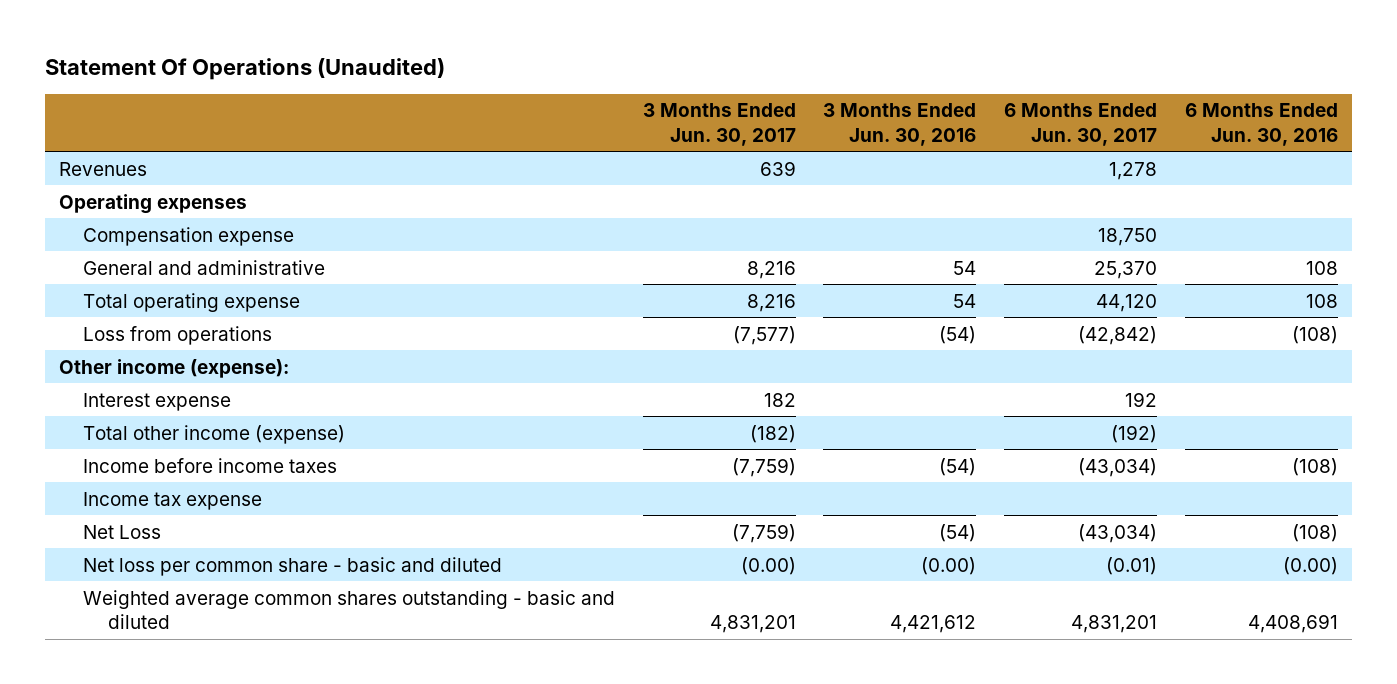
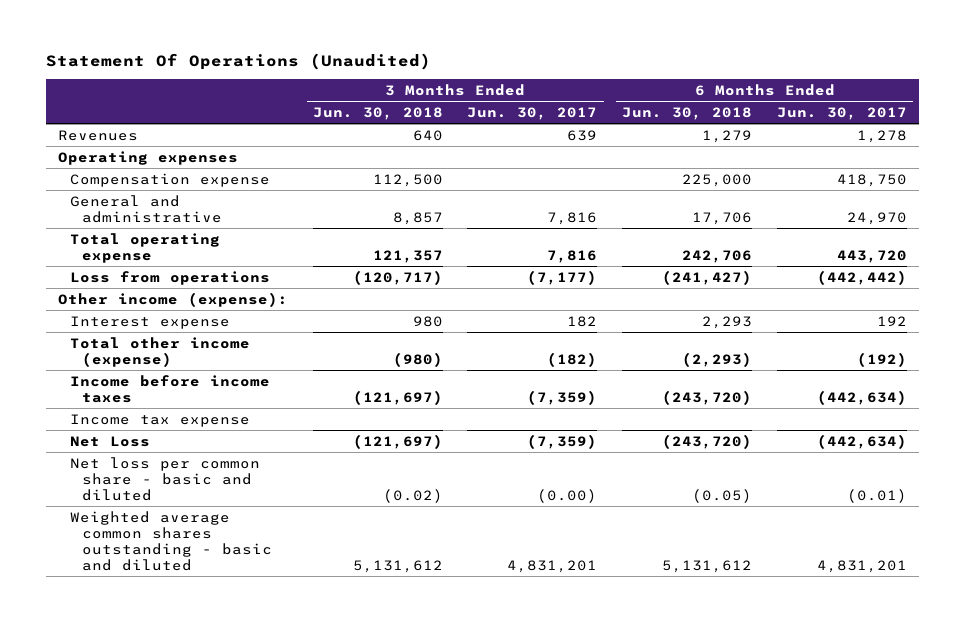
[823,103,977,146] 3 Months Ended Jun. 30, 2016 -> none
[1184,103,1338,146] 6 Months Ended Jun. 30, 2016 -> none
none -> [312,107,443,121] Jun. 30, 2018
none -> [622,107,753,121] Jun. 30, 2018
[1098,227,1158,246] 18,750 -> [836,173,907,187] 418,750
[746,260,796,279] 8,216 -> [547,211,598,225] 7,816
[1094,260,1158,279] 25,370 -> [846,211,907,225] 24,970
[746,293,796,312] 8,216 -> [547,249,598,263] 7,816
[1096,293,1158,312] 44,120 -> [836,249,907,263] 443,720
[732,325,796,345] (7,577) -> [527,269,598,285] (7,177)
[1078,325,1158,345] (42,842) -> [816,269,907,285] (442,442)
[731,457,796,477] (7,759) -> [527,389,598,405] (7,359)
[1078,457,1158,477] (43,034) -> [816,389,907,405] (442,634)
[731,523,796,543] (7,759) -> [527,433,598,449] (7,359)
[1078,523,1158,543] (43,034) -> [816,433,907,449] (442,634)

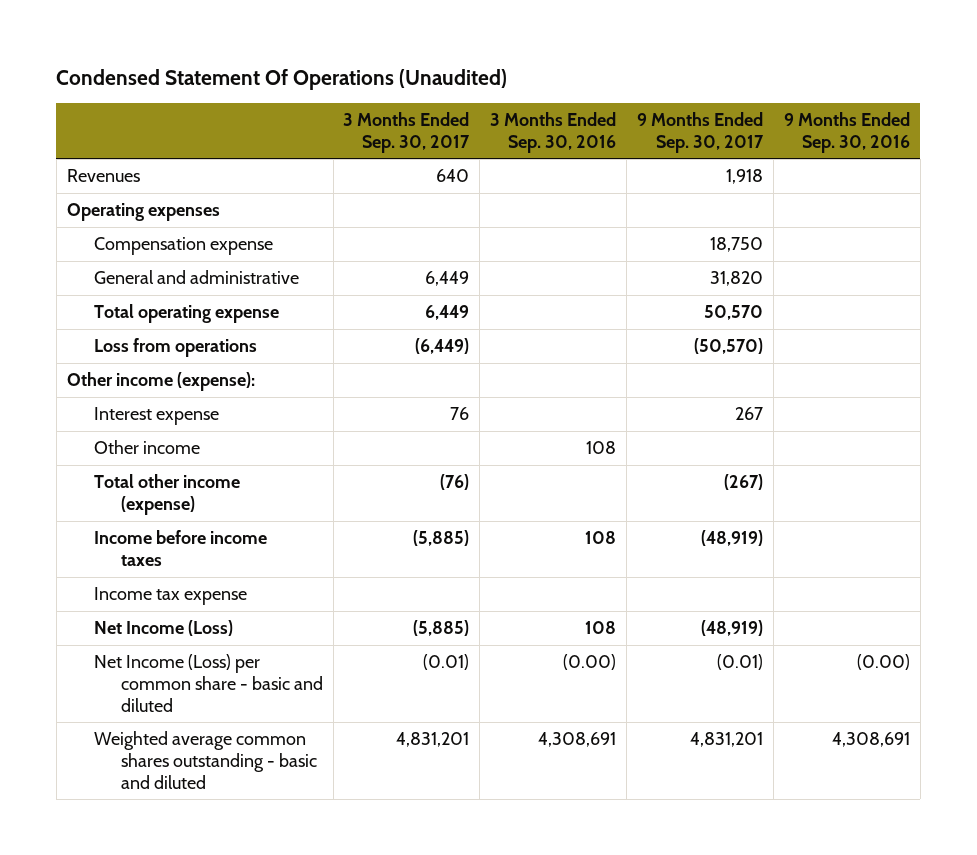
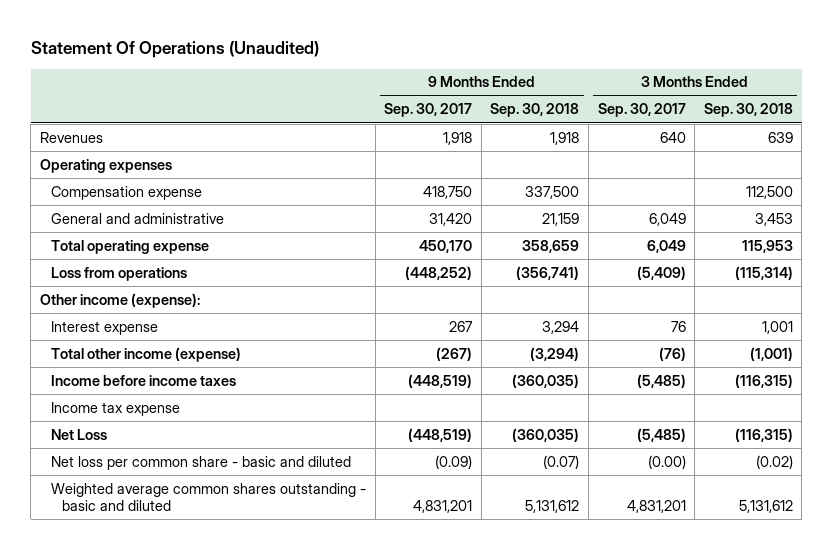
[56,68,508,90] Condensed Statement Of Operations (Unaudited) -> [30,40,319,58] Statement Of Operations (Unaudited)
[490,111,617,153] 3 Months Ended Sep. 30, 2016 -> none
[783,111,910,153] 9 Months Ended Sep. 30, 2016 -> none
none -> [490,103,580,118] Sep. 30, 2018
none -> [703,103,793,118] Sep. 30, 2018
[710,237,764,253] 18,750 -> [423,185,473,199] 418,750
[425,271,470,287] 6,449 -> [648,212,686,226] 6,049
[710,271,764,287] 31,820 -> [429,212,473,226] 31,420
[425,305,470,321] 6,449 -> [646,239,686,253] 6,049
[704,305,764,321] 50,570 -> [419,239,473,253] 450,170
[415,338,470,355] (6,449) -> [636,265,686,280] (5,409)
[694,338,764,355] (50,570) -> [405,265,473,280] (448,252)
[93,440,200,455] Other income -> none
[413,530,470,547] (5,885) -> [636,373,686,388] (5,485)
[701,530,764,547] (48,919) -> [408,373,473,388] (448,519)
[93,620,233,637] Net Income (Loss) -> [50,428,107,440] Net Loss
[413,620,470,637] (5,885) -> [636,427,686,442] (5,485)
[701,620,764,637] (48,919) -> [408,427,473,442] (448,519)
[93,654,323,712] Net Income (Loss) per common share - basic and diluted -> [50,455,351,470] Net loss per common share - basic and diluted
[423,654,470,671] (0.01) -> [647,454,686,469] (0.00)
[717,654,764,671] (0.01) -> [435,454,473,469] (0.09)

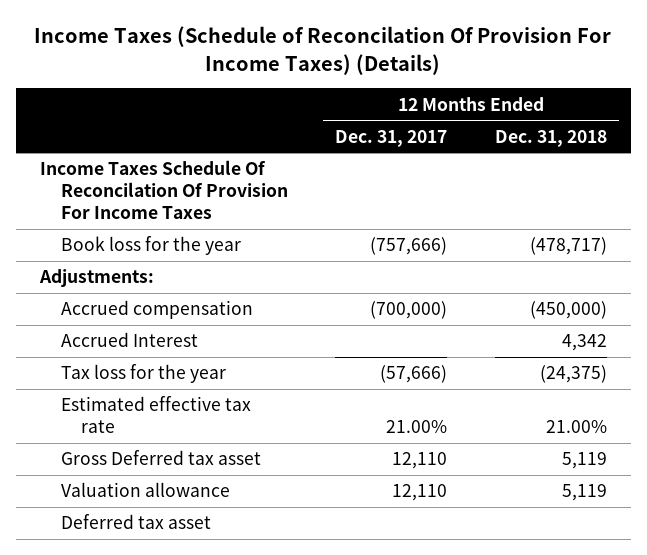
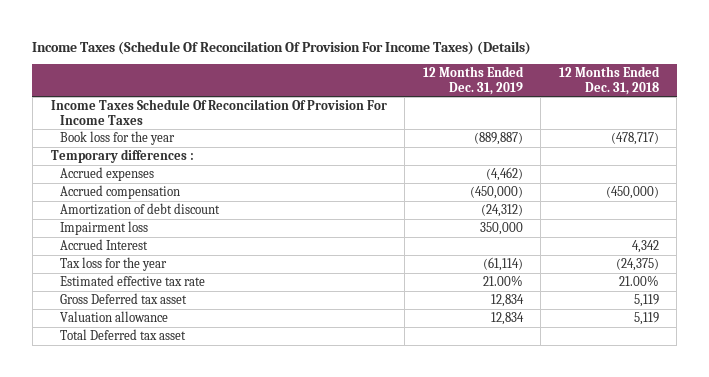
[34,26,612,75] Income Taxes (Schedule of Reconcilation Of Provision For Income Taxes) (Details) -> [32,40,532,55] Income Taxes (Schedule Of Reconcilation Of Provision For Income Taxes) (Details)
[335,129,448,147] Dec. 31, 2017 -> none
none -> [422,66,524,95] 12 Months Ended Dec. 31, 2019
[38,269,154,288] Adjustments: -> [50,149,194,164] Temporary differences :
none -> [60,167,155,182] Accrued expenses
none -> [60,203,221,216] Amortization of debt discount
none -> [60,221,149,236] Impairment loss
[60,514,211,530] Deferred tax asset -> [60,329,187,341] Total Deferred tax asset

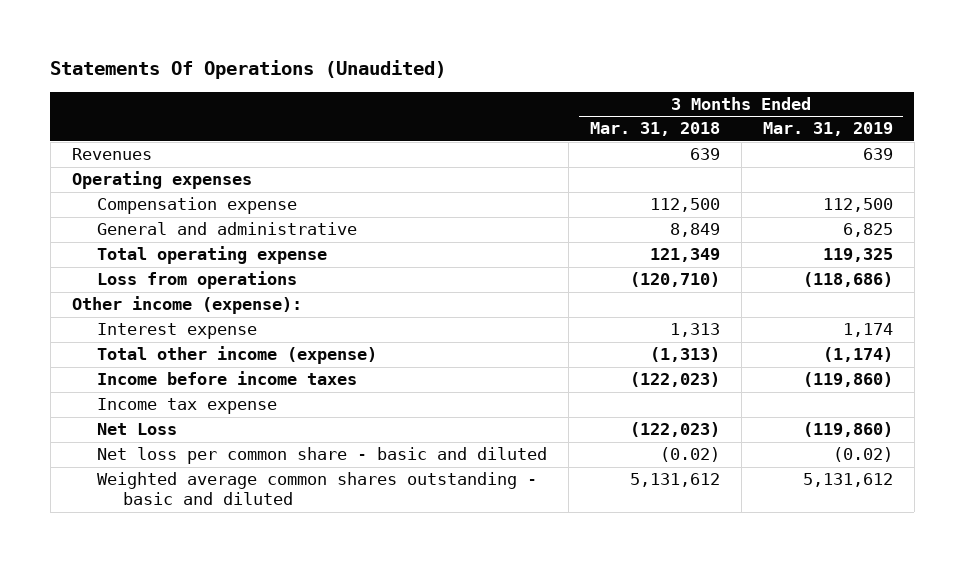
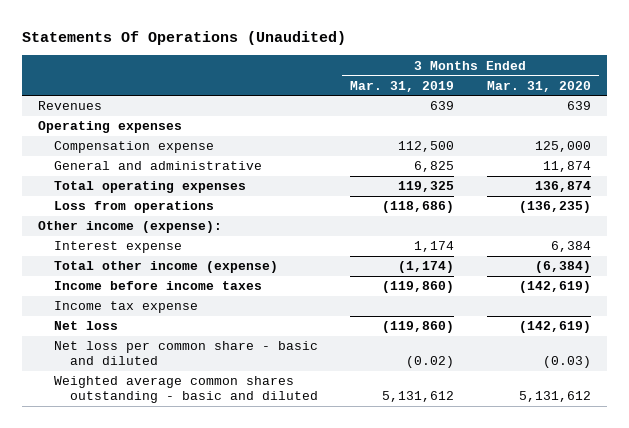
[590,122,721,137] Mar. 31, 2018 -> none
none -> [486,80,591,92] Mar. 31, 2020
[97,246,328,265] Total operating expense -> [54,181,247,194] Total operating expenses
[97,423,178,436] Net Loss -> [54,321,119,331] Net loss

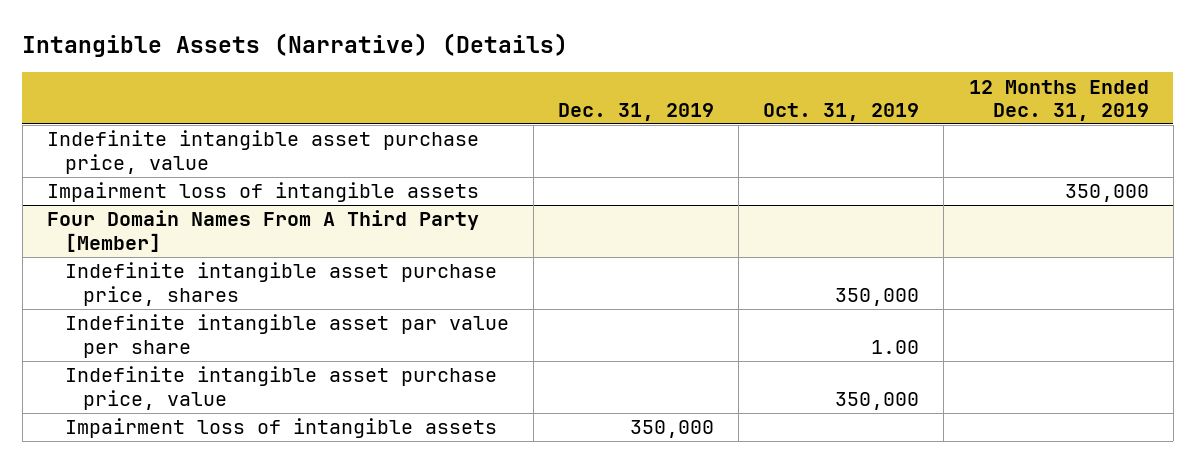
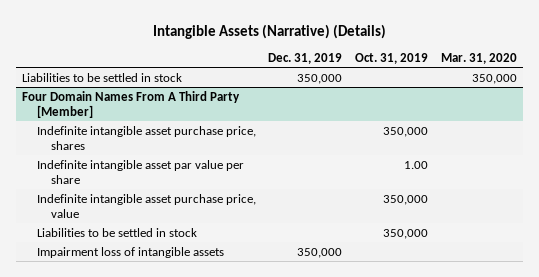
[968,79,1149,121] 12 Months Ended Dec. 31, 2019 -> none
none -> [440,52,517,64] Mar. 31, 2020
[46,130,479,174] Indefinite intangible asset purchase price, value -> none
[46,182,479,203] Impairment loss of intangible assets -> none
none -> [22,72,183,82] Liabilities to be settled in stock
none -> [36,227,197,237] Liabilities to be settled in stock

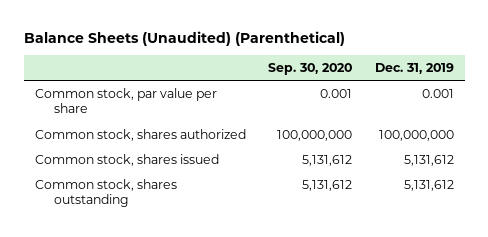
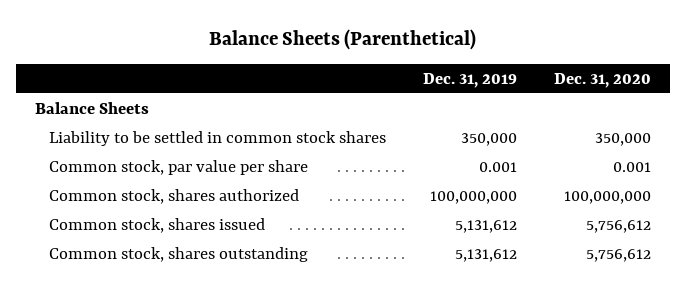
[23,30,345,46] Balance Sheets (Unaudited) (Parenthetical) -> [209,29,477,51] Balance Sheets (Parenthetical)
[268,62,353,75] Sep. 30, 2020 -> none
none -> [554,72,652,88] Dec. 31, 2020
none -> [34,101,149,114] Balance Sheets
none -> [48,130,386,146] Liability to be settled in common stock shares

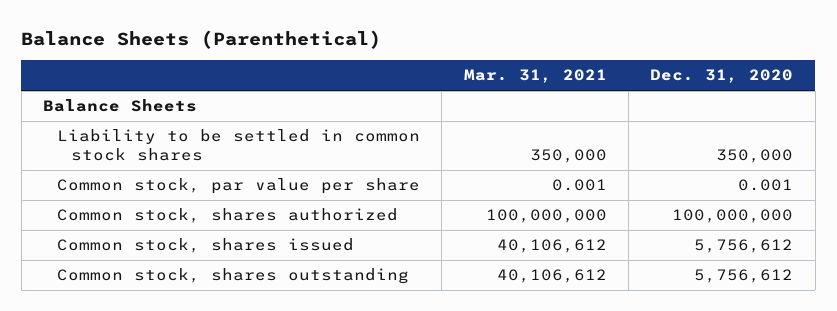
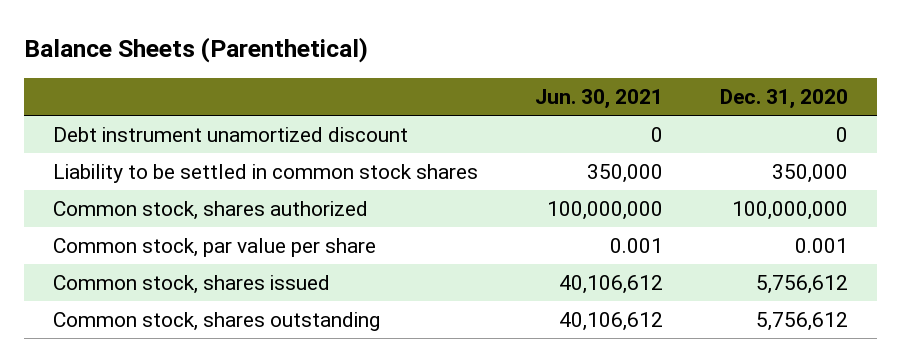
[463,69,607,84] Mar. 31, 2021 -> none
none -> [535,89,664,110] Jun. 30, 2021
[43,99,198,113] Balance Sheets -> none
none -> [52,127,408,143] Debt instrument unamortized discount
[57,178,421,195] Common stock, par value per share -> [52,238,376,258] Common stock, par value per share

